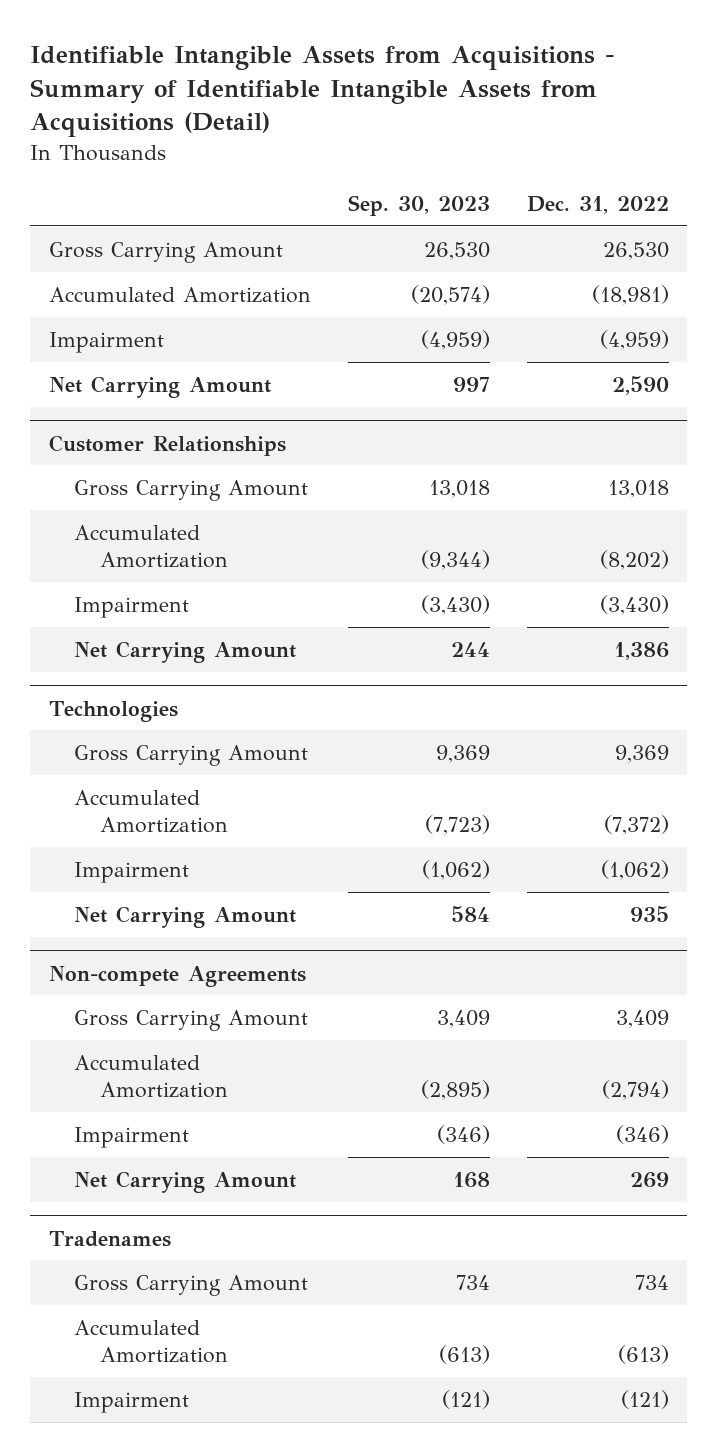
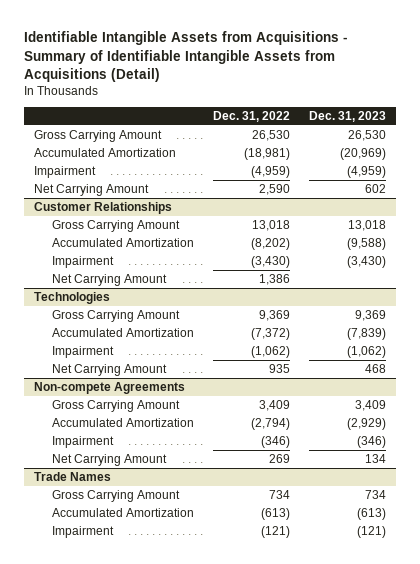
[347,194,490,216] Sep. 30, 2023 -> none
none -> [309,110,387,122] Dec. 31, 2023
[48,1230,171,1247] Tradenames -> [33,472,111,482] Trade Names

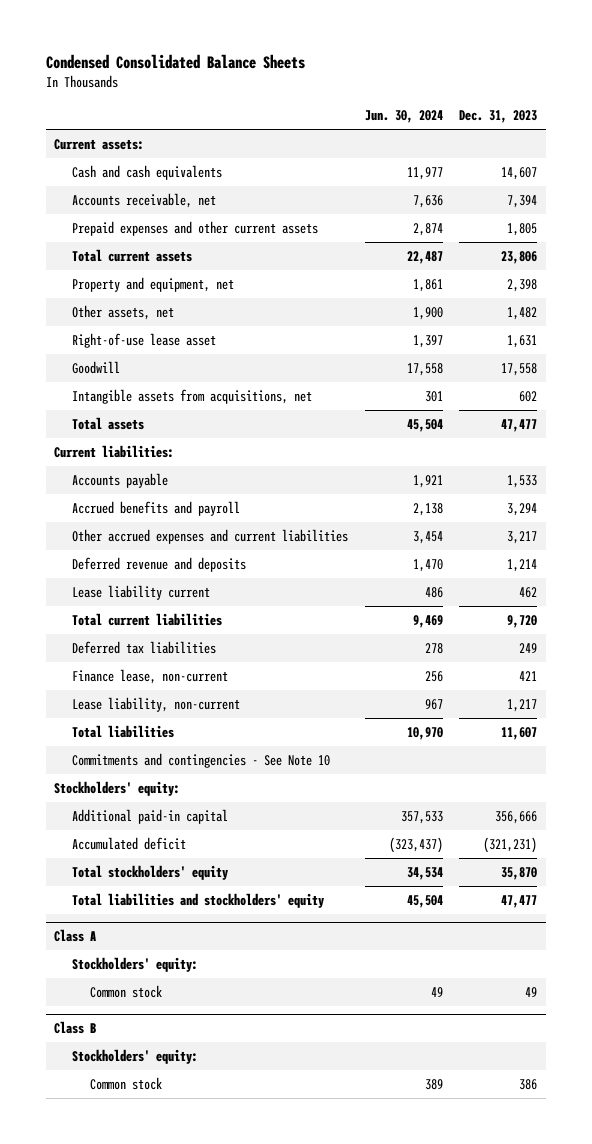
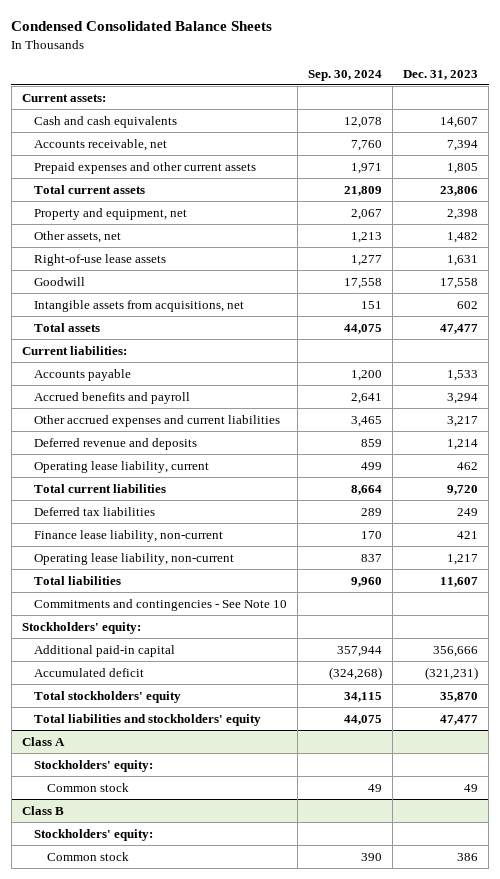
[364,110,443,124] Jun. 30, 2024 -> none
none -> [308,69,383,81] Sep. 30, 2024
[72,332,217,348] Right-of-use lease asset -> [34,253,167,266] Right-of-use lease assets
[72,584,211,600] Lease liability current -> [34,460,210,473] Operating lease liability, current
[72,668,229,684] Finance lease, non-current -> [34,529,224,542] Finance lease liability, non-current
[72,696,241,712] Lease liability, non-current -> [34,552,235,565] Operating lease liability, non-current

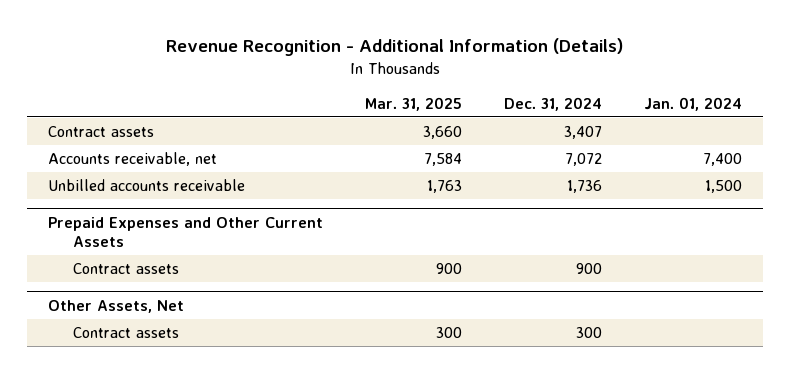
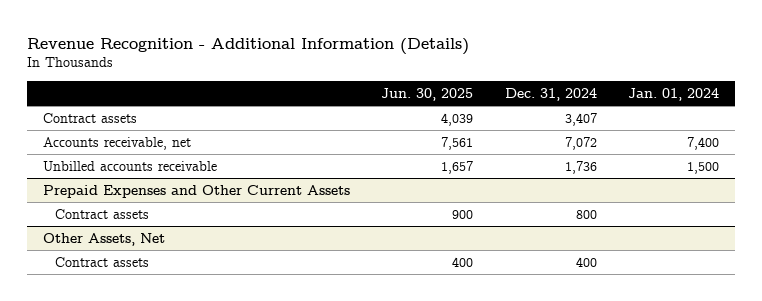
[365,96,463,111] Mar. 31, 2025 -> none
none -> [381,88,474,102] Jun. 30, 2025
[576,263,603,275] 900 -> [575,209,597,219] 800
[576,327,603,339] 300 -> [575,256,597,267] 400

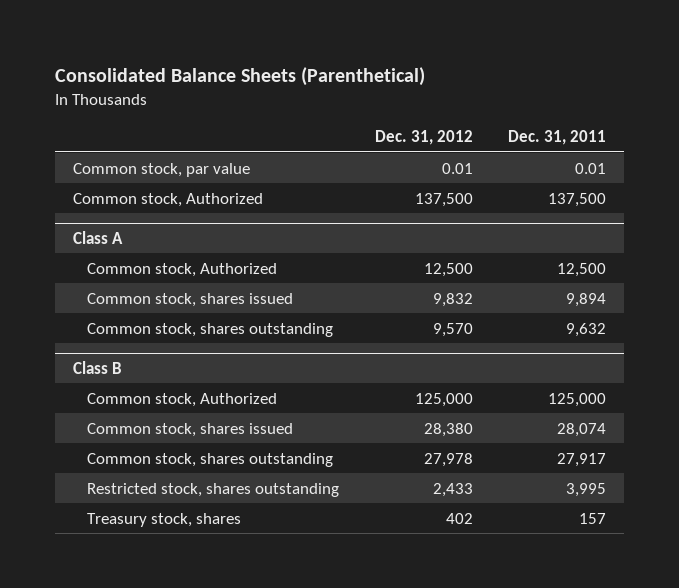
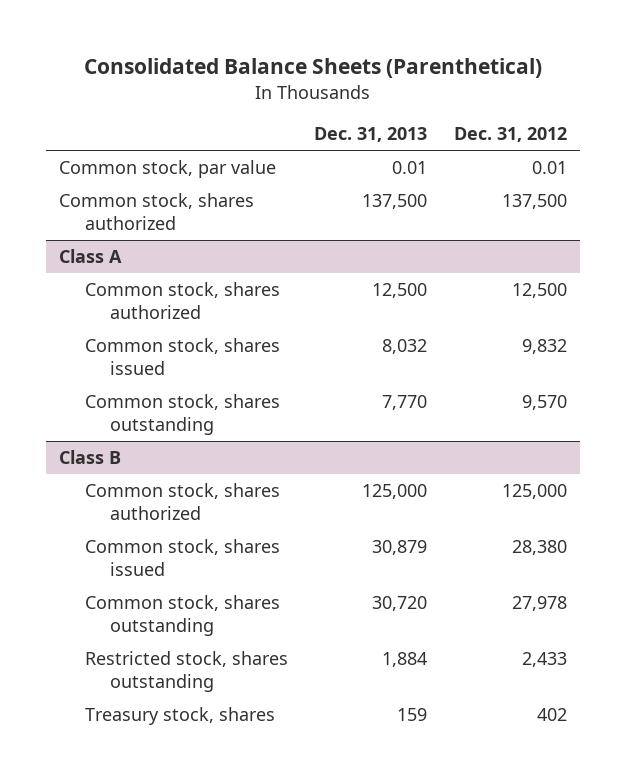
[507,130,606,146] Dec. 31, 2011 -> none
none -> [314,127,428,143] Dec. 31, 2013
[72,192,263,207] Common stock, Authorized -> [59,193,255,230] Common stock, shares authorized
[87,262,278,277] Common stock, Authorized -> [84,282,280,319] Common stock, shares authorized
[87,392,278,407] Common stock, Authorized -> [84,483,280,520] Common stock, shares authorized

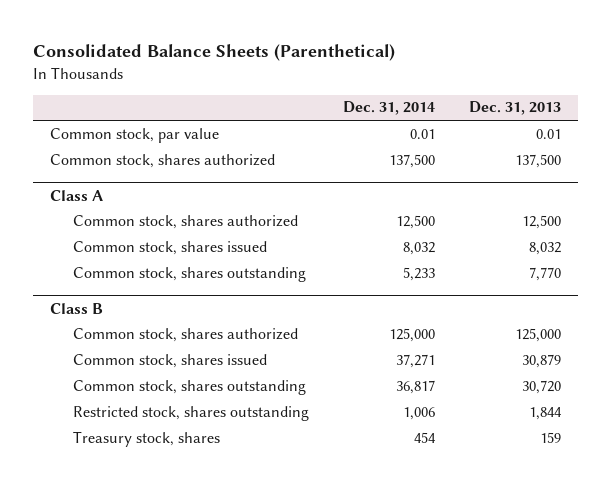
[453,127,567,143] Dec. 31, 2012 -> none
none -> [343,101,436,116] Dec. 31, 2014
[382,652,428,668] 1,884 -> [529,406,563,420] 1,844

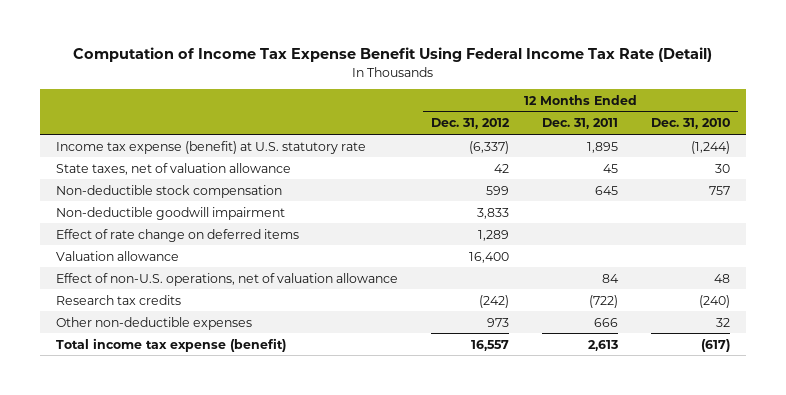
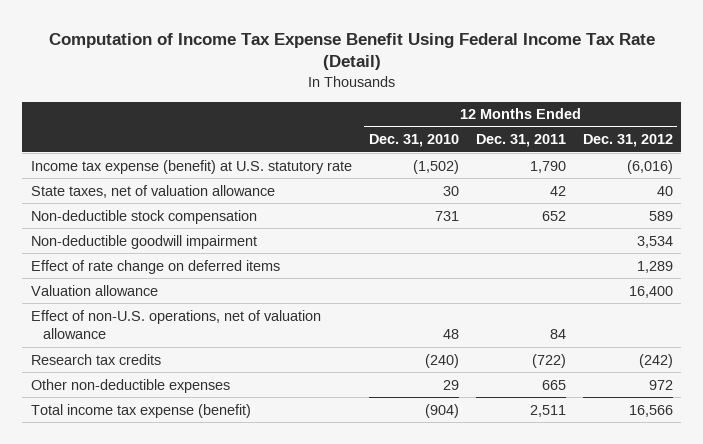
[469,140,510,154] (6,337) -> [626,159,673,174] (6,016)
[587,141,619,153] 1,895 -> [529,160,566,173] 1,790
[691,140,731,154] (1,244) -> [412,159,459,174] (1,502)
[494,163,510,173] 42 -> [656,185,673,196] 40
[603,163,619,173] 45 -> [549,185,566,196] 42
[486,185,510,195] 599 -> [648,210,673,221] 589
[595,185,619,195] 645 -> [541,210,566,221] 652
[709,185,731,195] 757 -> [434,210,459,221] 731
[477,207,510,219] 3,833 -> [636,235,673,248] 3,534
[487,317,510,327] 973 -> [648,379,673,390] 972
[594,317,619,327] 666 -> [541,379,566,390] 665
[716,317,731,327] 32 -> [442,379,459,390] 29
[471,339,510,351] 16,557 -> [628,404,673,417] 16,566
[588,339,619,351] 2,613 -> [529,404,566,417] 2,511
[701,338,731,352] (617) -> [424,403,459,418] (904)

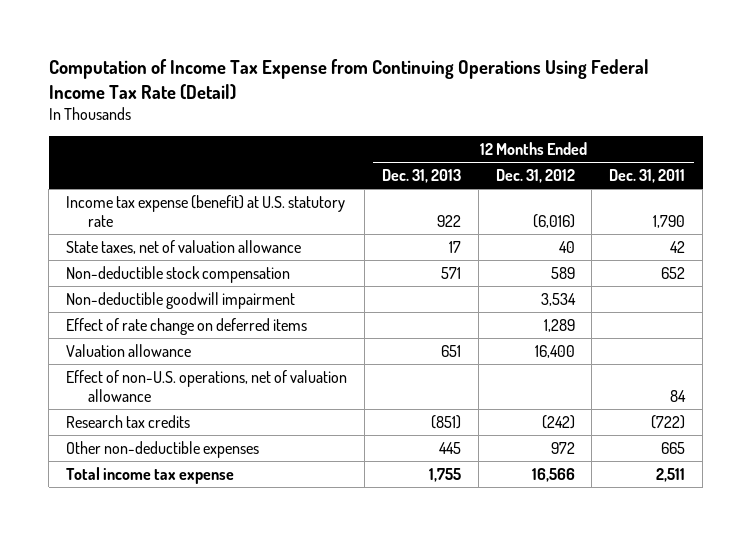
[48,32,655,71] Computation of Income Tax Expense Benefit Using Federal Income Tax Rate (Detail) -> [48,58,649,100] Computation of Income Tax Expense from Continuing Operations Using Federal Income Tax Rate (Detail)
[368,134,459,148] Dec. 31, 2010 -> none
none -> [381,169,461,184] Dec. 31, 2013
[30,403,251,418] Total income tax expense (benefit) -> [66,466,235,484] Total income tax expense

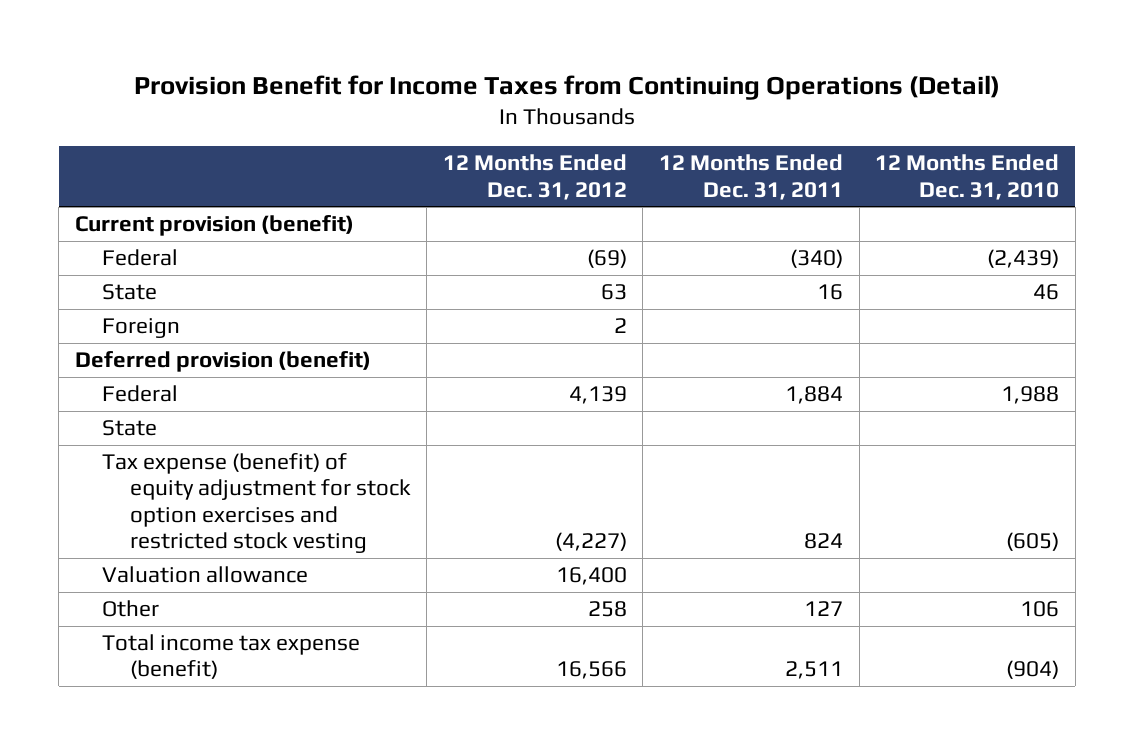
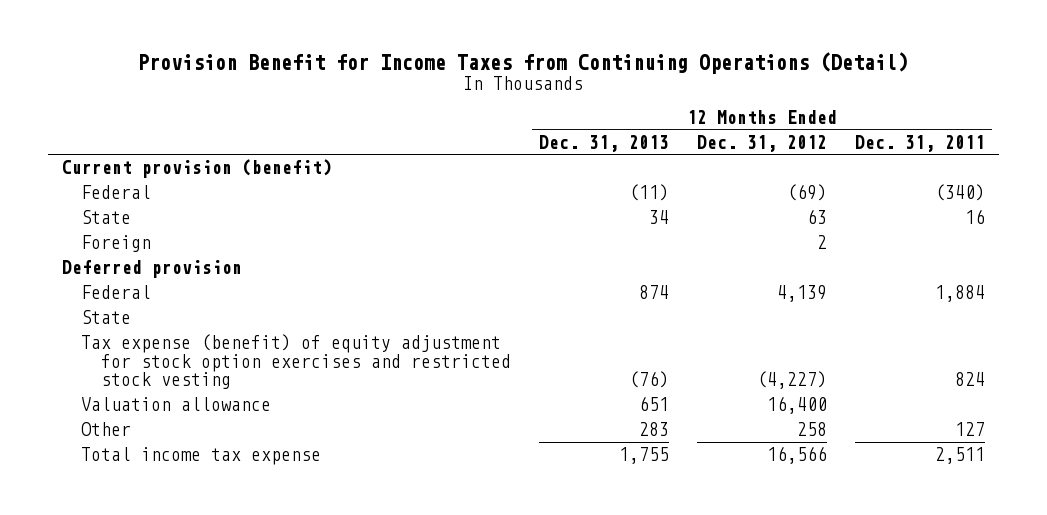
[875,154,1060,200] 12 Months Ended Dec. 31, 2010 -> none
none -> [539,134,670,152] Dec. 31, 2013
[74,351,371,373] Deferred provision (benefit) -> [61,260,242,279] Deferred provision
[102,634,361,680] Total income tax expense (benefit) -> [81,447,322,466] Total income tax expense

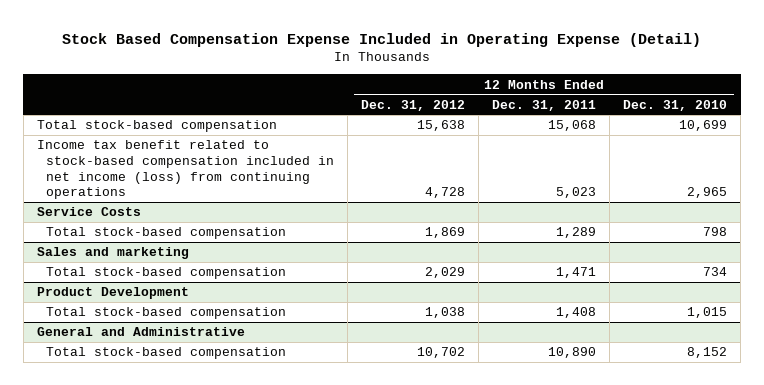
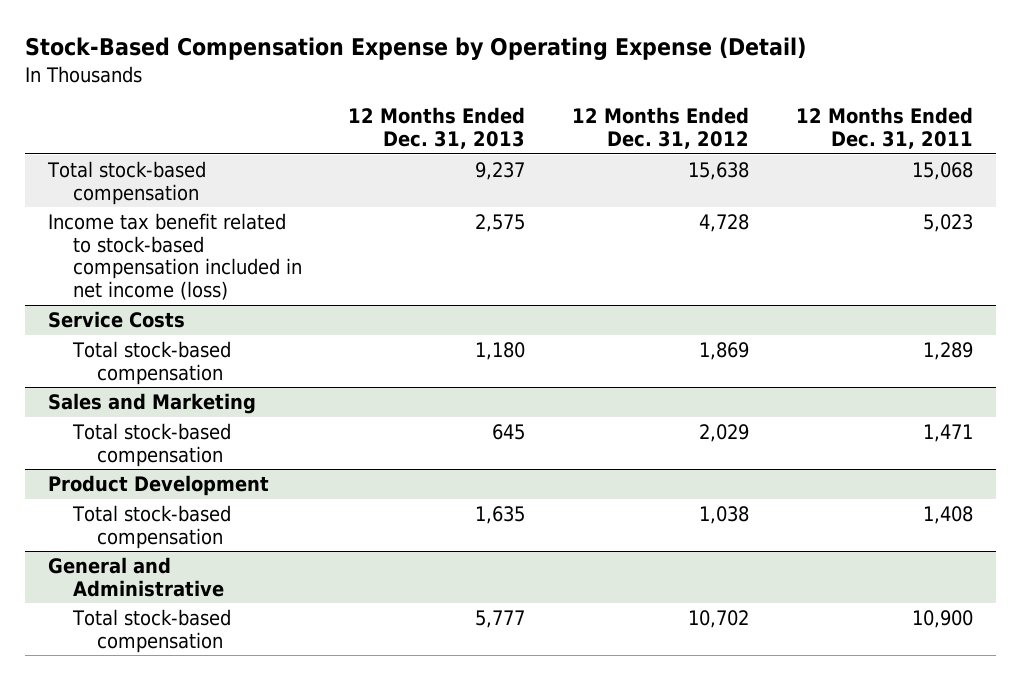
[62,32,702,47] Stock Based Compensation Expense Included in Operating Expense (Detail) -> [24,37,806,61] Stock-Based Compensation Expense by Operating Expense (Detail)
[623,99,728,111] Dec. 31, 2010 -> none
none -> [348,107,526,149] 12 Months Ended Dec. 31, 2013
[36,140,335,200] Income tax benefit related to stock-based compensation included in net income (loss) from continuing operations -> [48,212,302,301] Income tax benefit related to stock-based compensation included in net income (loss)
[36,247,189,260] Sales and marketing -> [48,392,257,414] Sales and Marketing
[548,347,597,359] 10,890 -> [911,609,973,628] 10,900

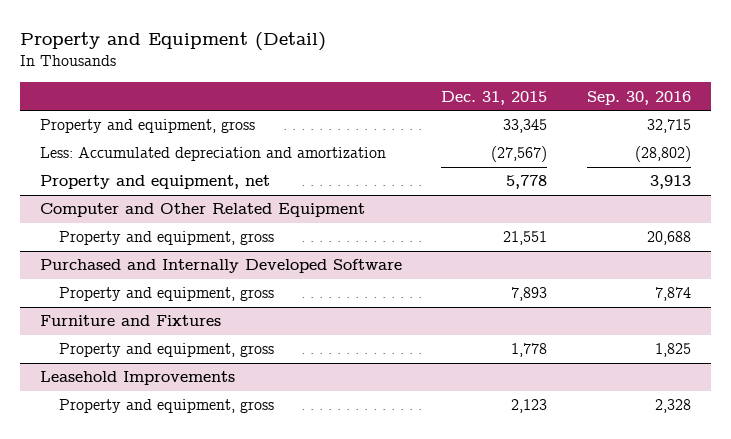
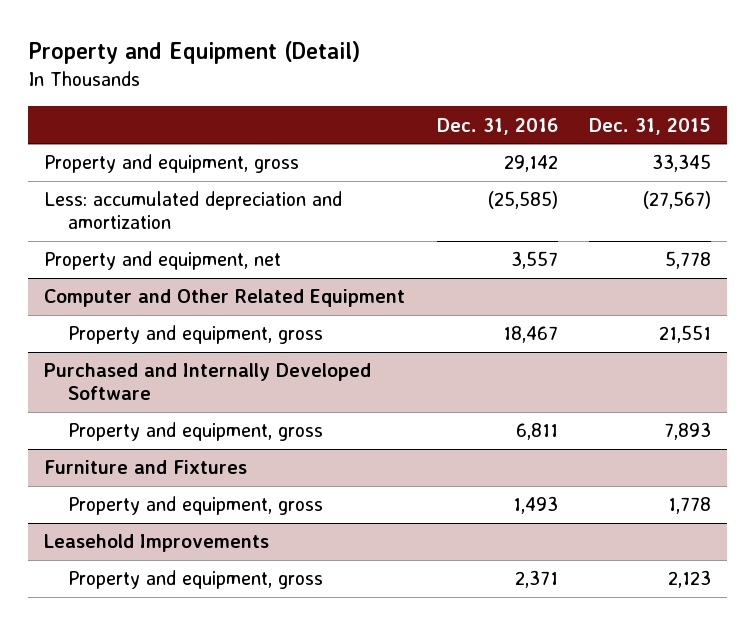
[586,90,691,105] Sep. 30, 2016 -> none
none -> [436,117,558,135] Dec. 31, 2016
[40,147,387,162] Less: Accumulated depreciation and amortization -> [44,191,343,230] Less: accumulated depreciation and amortization

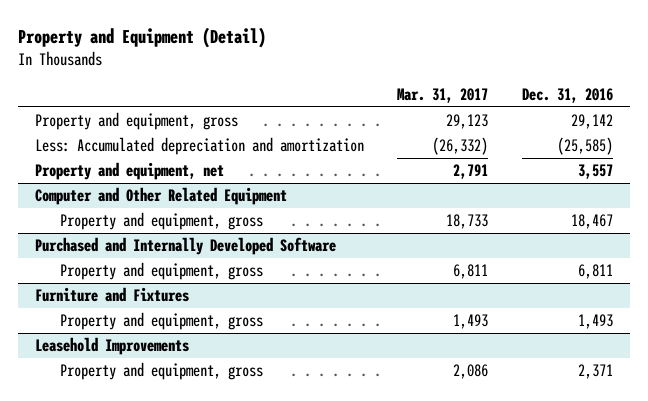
[589,117,712,135] Dec. 31, 2015 -> none
none -> [397,87,489,103] Mar. 31, 2017
[44,191,343,230] Less: accumulated depreciation and amortization -> [34,137,364,156] Less: Accumulated depreciation and amortization

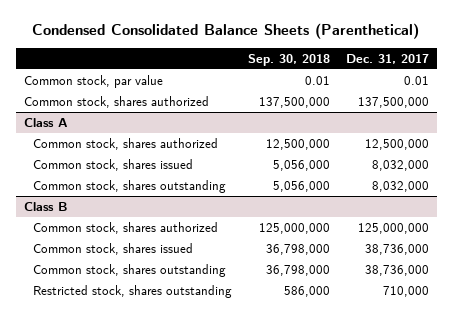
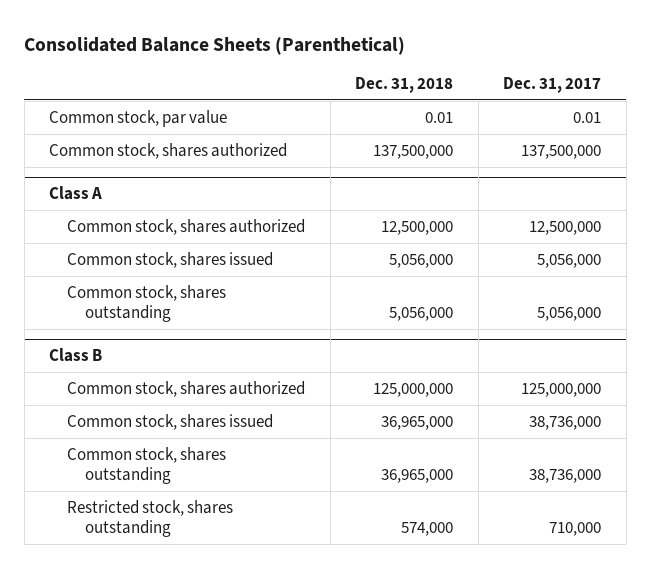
[32,23,420,40] Condensed Consolidated Balance Sheets (Parenthetical) -> [24,36,406,55] Consolidated Balance Sheets (Parenthetical)
[247,53,330,66] Sep. 30, 2018 -> none
none -> [355,77,454,94] Dec. 31, 2018
[371,159,429,171] 8,032,000 -> [537,253,602,268] 5,056,000
[371,180,429,192] 8,032,000 -> [537,306,602,321] 5,056,000

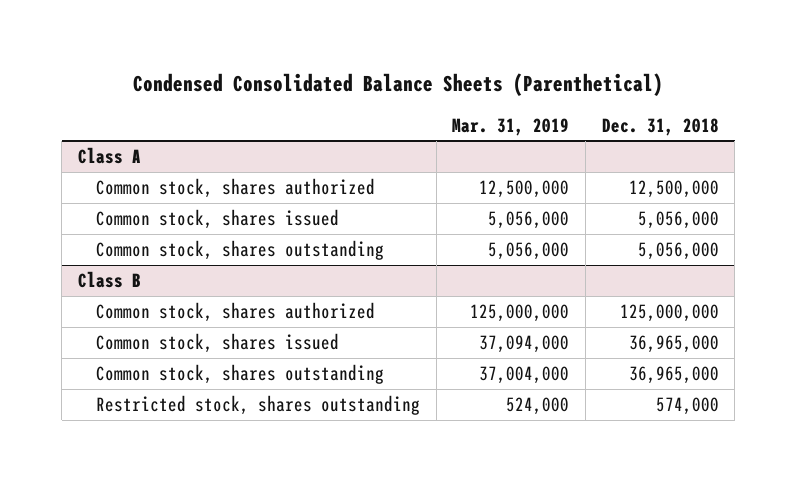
[24,36,406,55] Consolidated Balance Sheets (Parenthetical) -> [133,72,664,96] Condensed Consolidated Balance Sheets (Parenthetical)
[503,77,602,94] Dec. 31, 2017 -> none
none -> [452,117,570,136] Mar. 31, 2019
[49,109,228,127] Common stock, par value -> none
[49,142,288,159] Common stock, shares authorized -> none

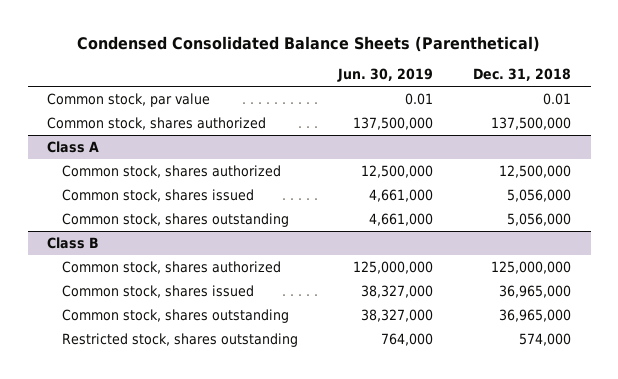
[452,117,570,136] Mar. 31, 2019 -> none
none -> [336,68,433,83] Jun. 30, 2019
none -> [47,92,211,107] Common stock, par value
none -> [47,116,267,130] Common stock, shares authorized

